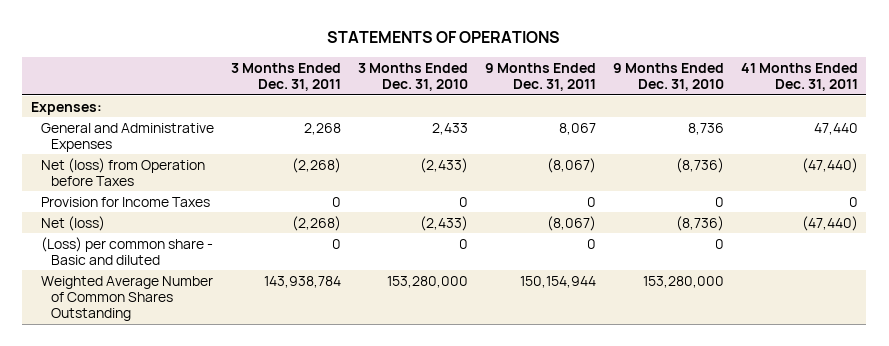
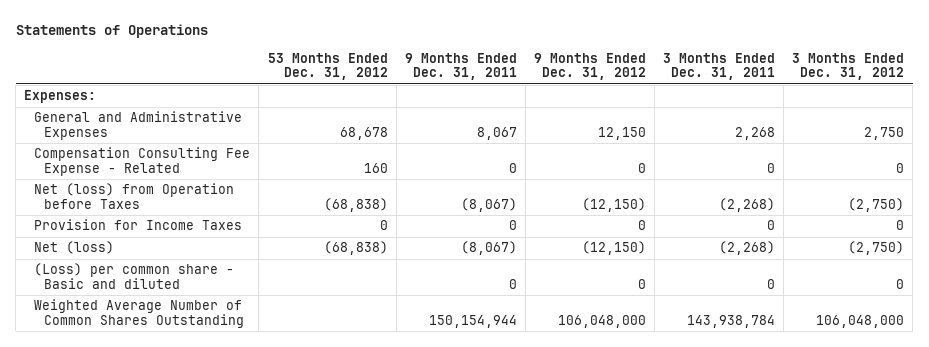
[327,31,561,44] STATEMENTS OF OPERATIONS -> [15,23,208,38] Statements of Operations
[357,62,468,92] 3 Months Ended Dec. 31, 2010 -> none
[612,62,724,92] 9 Months Ended Dec. 31, 2010 -> none
[740,62,858,92] 41 Months Ended Dec. 31, 2011 -> none
none -> [267,52,388,81] 53 Months Ended Dec. 31, 2012
none -> [533,52,646,81] 9 Months Ended Dec. 31, 2012
none -> [792,52,905,81] 3 Months Ended Dec. 31, 2012
none -> [34,147,251,176] Compensation Consulting Fee Expense - Related

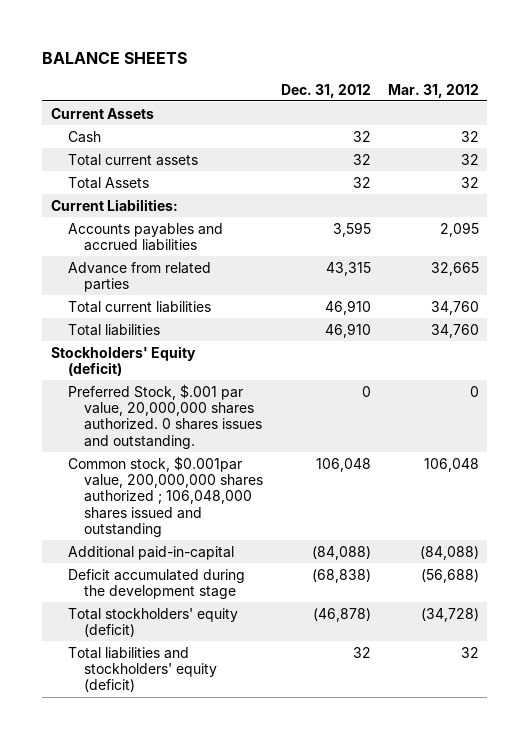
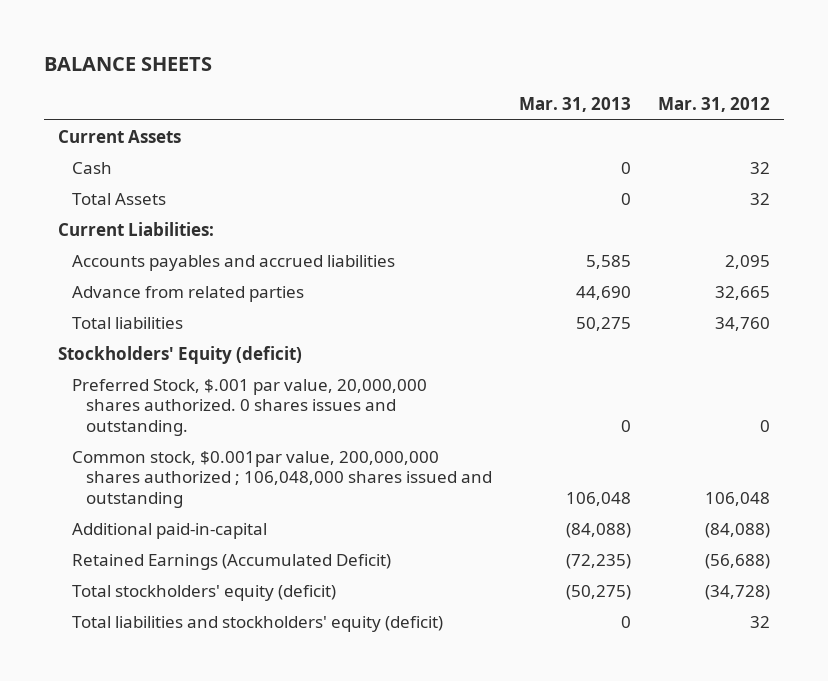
[280,83,371,98] Dec. 31, 2012 -> none
none -> [519,97,632,113] Mar. 31, 2013
[67,153,198,166] Total current assets -> none
[67,300,211,313] Total current liabilities -> none
[67,568,245,599] Deficit accumulated during the development stage -> [71,553,391,570] Retained Earnings (Accumulated Deficit)

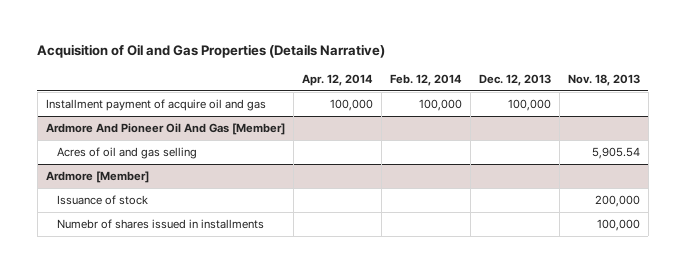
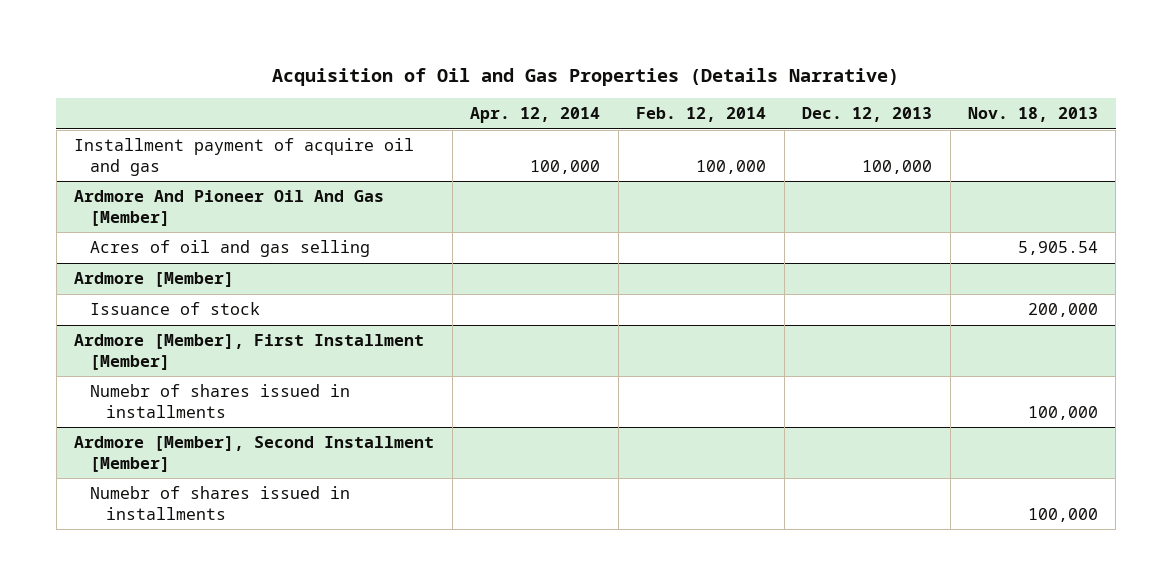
none -> [74,334,425,370] Ardmore [Member], First Installment [Member]
none -> [74,436,435,472] Ardmore [Member], Second Installment [Member]
none -> [90,486,351,520] Numebr of shares issued in installments

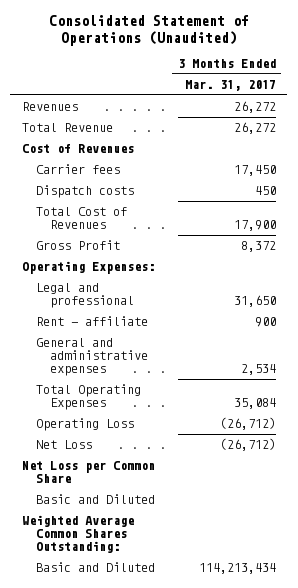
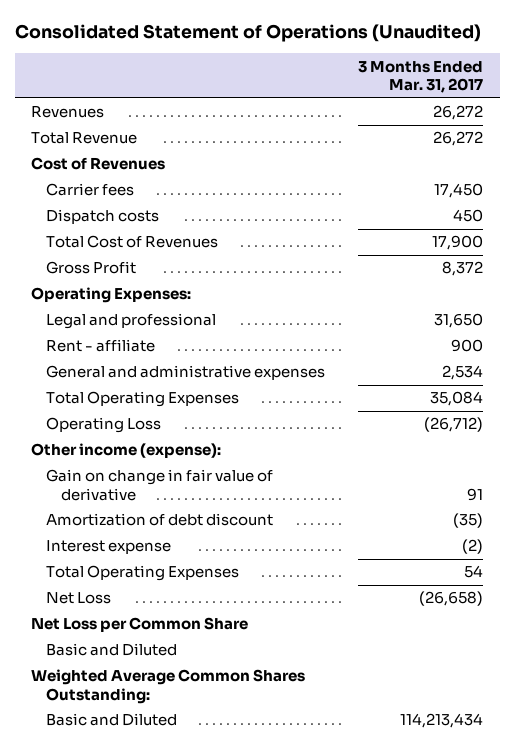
none -> [31,443,222,459] Other income (expense):
none -> [46,469,274,502] Gain on change in fair value of derivative
none -> [46,513,274,527] Amortization of debt discount
none -> [46,540,172,555] Interest expense
none -> [46,565,240,582] Total Operating Expenses
[219,438,276,452] (26,712) -> [419,591,484,607] (26,658)

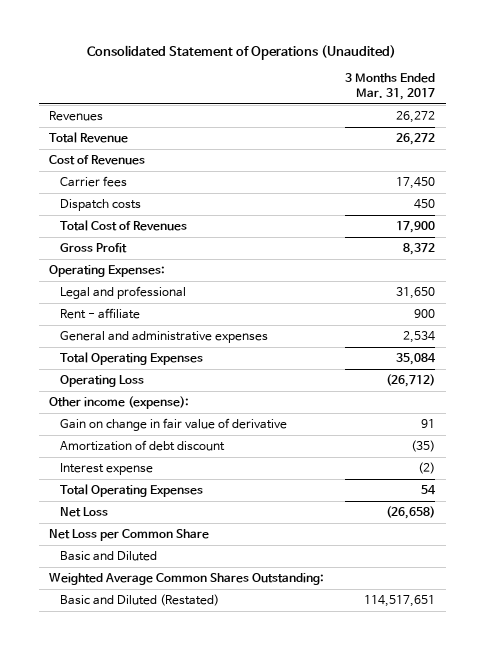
[46,713,178,727] Basic and Diluted -> [59,593,219,606] Basic and Diluted (Restated)
[400,713,484,729] 114,213,434 -> [364,594,436,607] 114,517,651

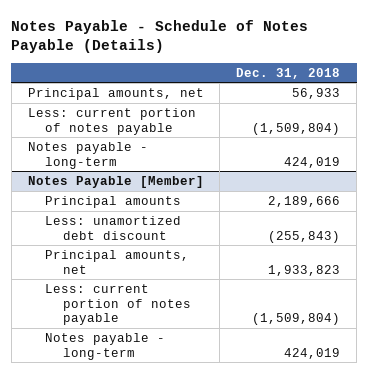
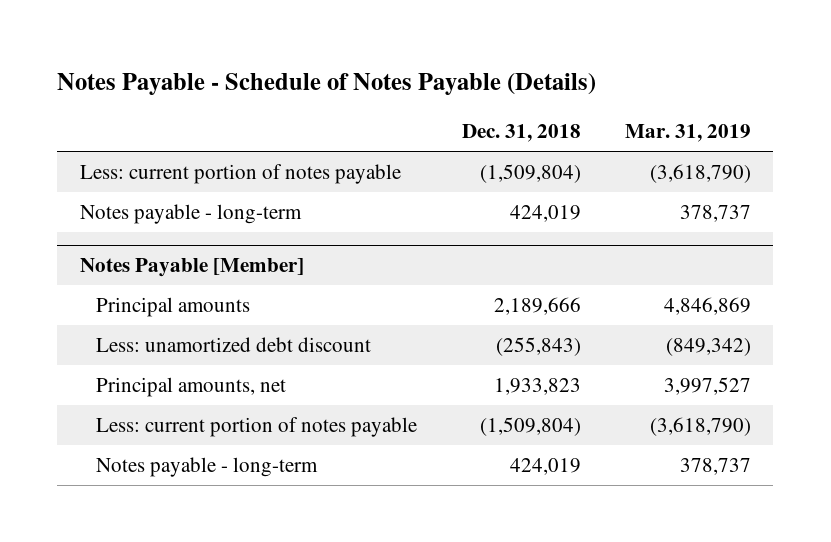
none -> [625,124,752,143] Mar. 31, 2019
[27,87,204,100] Principal amounts, net -> none

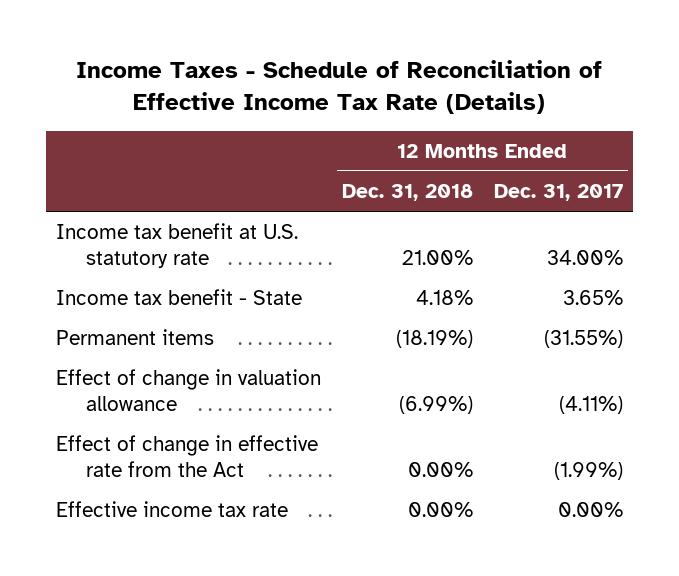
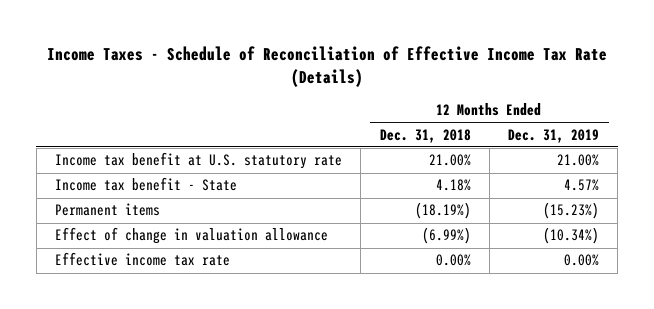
[493,184,623,202] Dec. 31, 2017 -> none
none -> [508,128,600,143] Dec. 31, 2019
[56,435,319,477] Effect of change in effective rate from the Act -> none

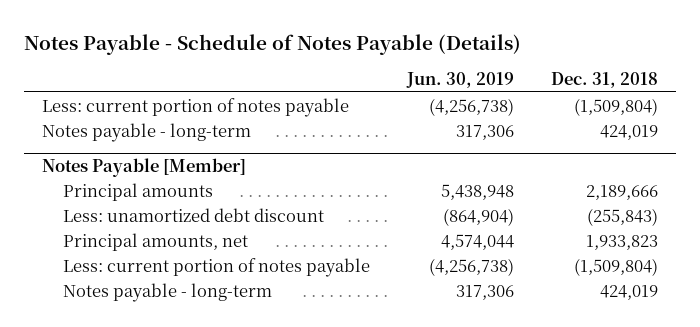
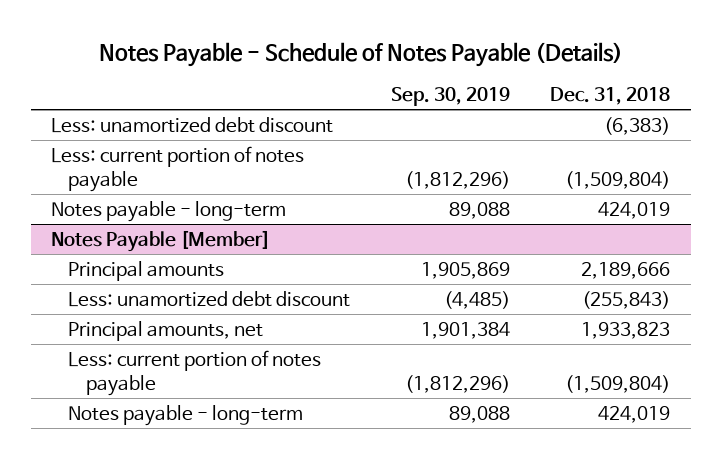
[405,72,514,89] Jun. 30, 2019 -> none
none -> [390,86,510,106] Sep. 30, 2019
none -> [51,116,334,133] Less: unamortized debt discount

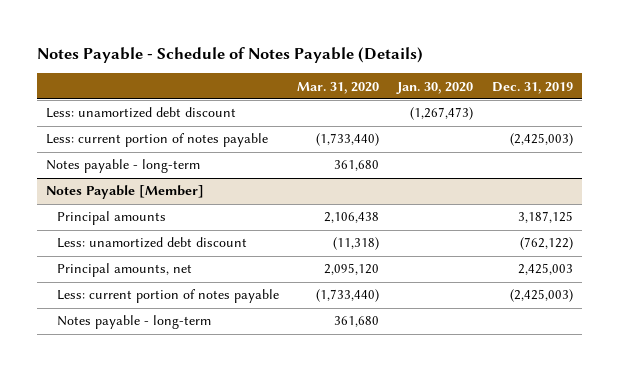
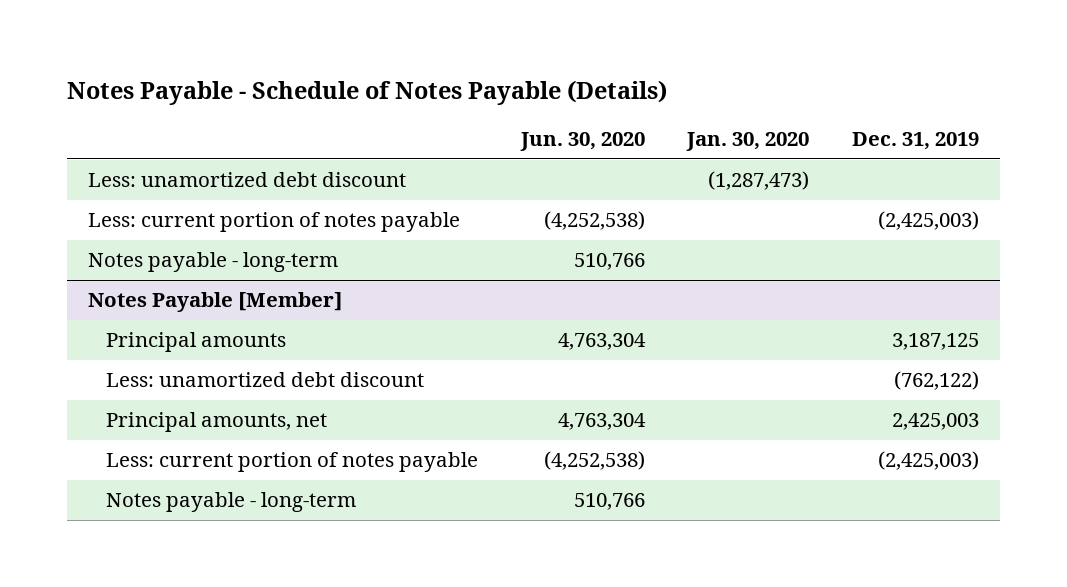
[297,81,380,94] Mar. 31, 2020 -> none
none -> [519,132,645,152] Jun. 30, 2020
[410,107,474,121] (1,267,473) -> [708,171,810,191] (1,287,473)

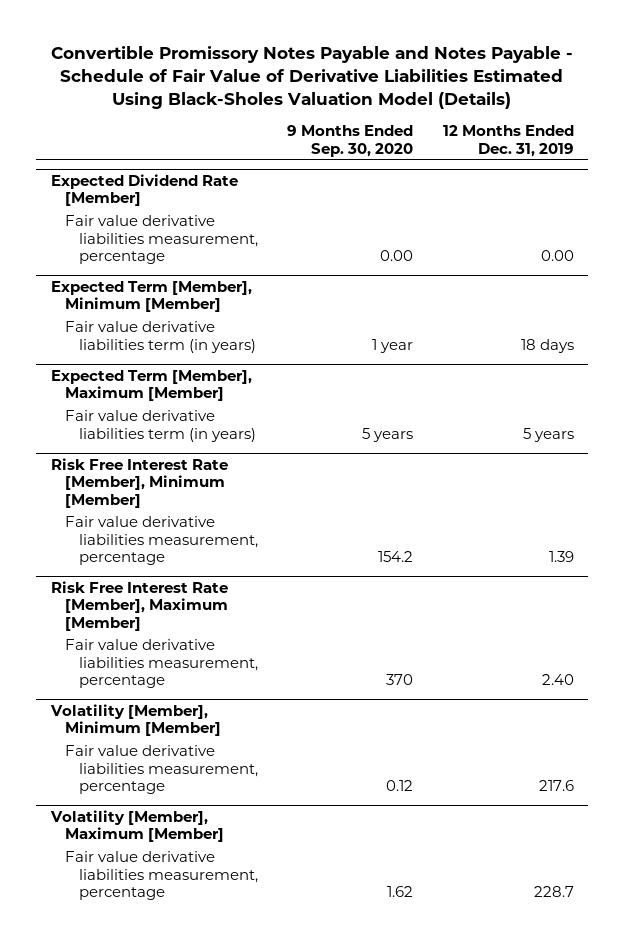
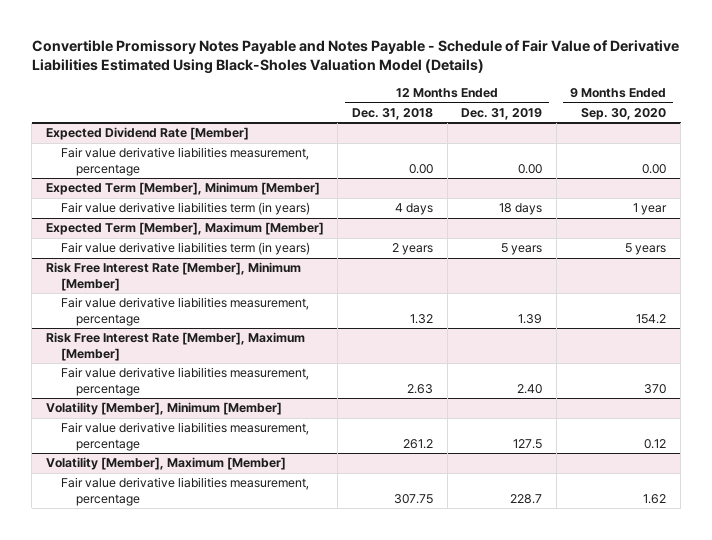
none -> [351,107,433,120] Dec. 31, 2018
[538,780,574,792] 217.6 -> [513,438,543,449] 127.5

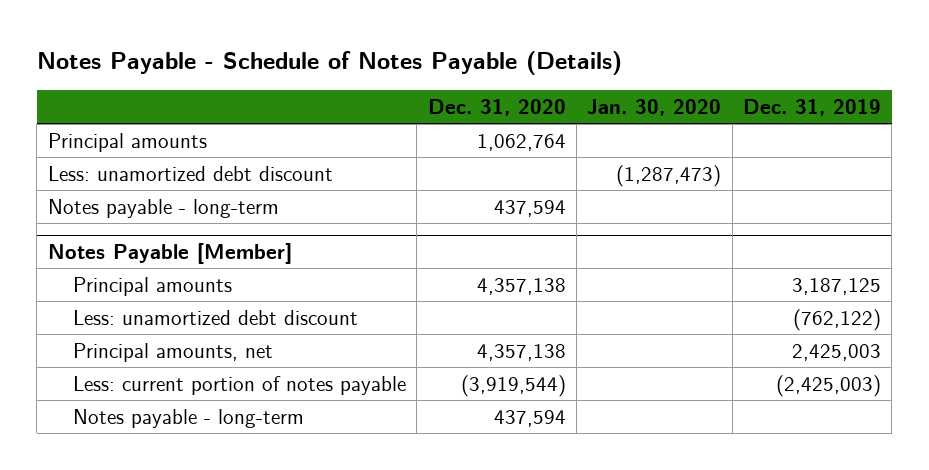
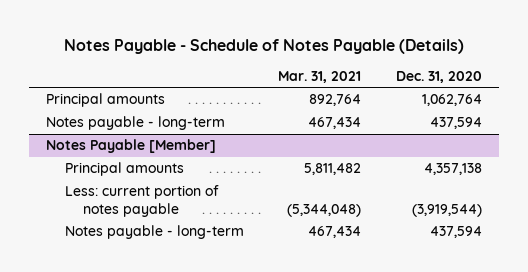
[587,98,722,116] Jan. 30, 2020 -> none
[743,98,882,116] Dec. 31, 2019 -> none
none -> [278,70,362,83] Mar. 31, 2021
[47,165,333,181] Less: unamortized debt discount -> none
[72,309,358,325] Less: unamortized debt discount -> none
[72,342,273,362] Principal amounts, net -> none

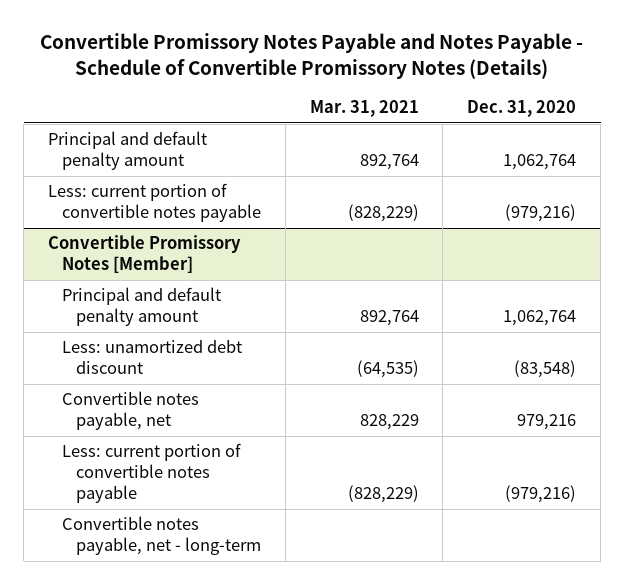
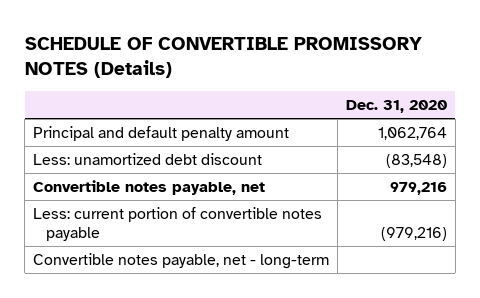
[40,33,584,80] Convertible Promissory Notes Payable and Notes Payable - Schedule of Convertible Promissory Notes (Details) -> [24,36,422,78] SCHEDULE OF CONVERTIBLE PROMISSORY NOTES (Details)
[309,100,419,118] Mar. 31, 2021 -> none
[48,183,261,223] Less: current portion of convertible notes payable -> none
[48,235,242,274] Convertible Promissory Notes [Member] -> none
[61,287,221,327] Principal and default penalty amount -> none

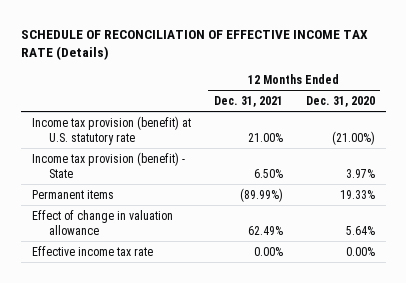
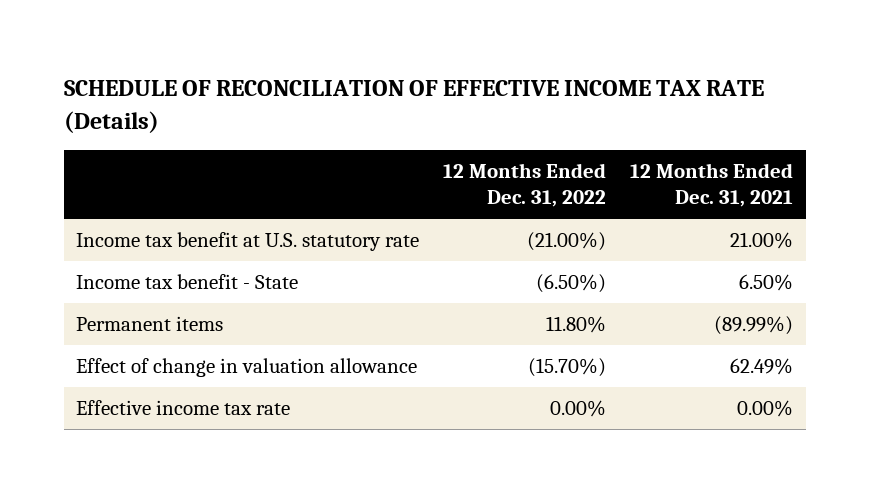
[305,95,375,107] Dec. 31, 2020 -> none
none -> [443,162,607,208] 12 Months Ended Dec. 31, 2022
[31,115,191,145] Income tax provision (benefit) at U.S. statutory rate -> [75,231,419,251] Income tax benefit at U.S. statutory rate
[31,151,185,178] Income tax provision (benefit) - State -> [75,273,298,289] Income tax benefit - State

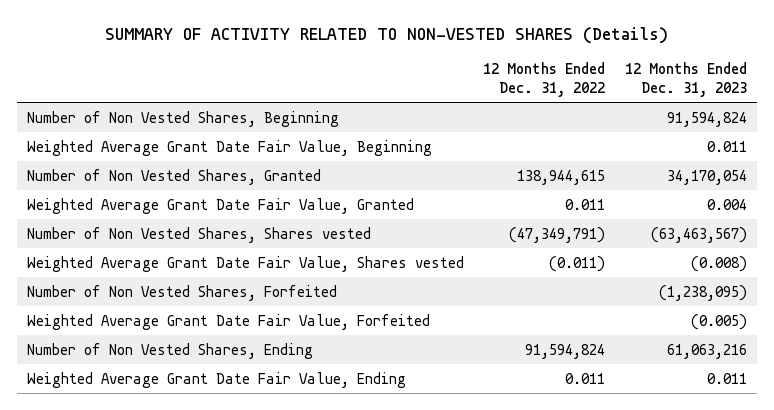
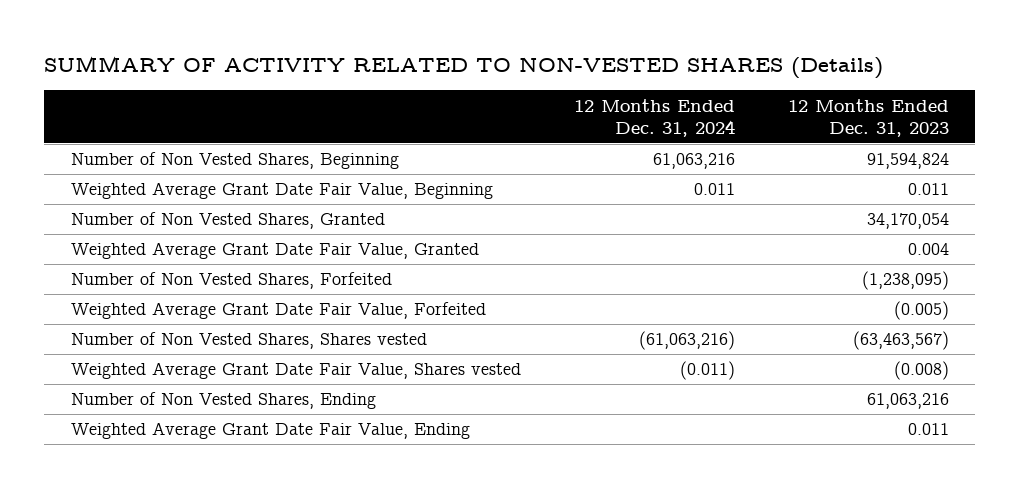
[483,62,606,97] 12 Months Ended Dec. 31, 2022 -> none
none -> [573,98,735,138] 12 Months Ended Dec. 31, 2024
[26,226,371,243] Number of Non Vested Shares, Shares vested -> [70,332,427,350] Number of Non Vested Shares, Shares vested
[26,255,464,272] Weighted Average Grant Date Fair Value, Shares vested -> [70,362,521,380] Weighted Average Grant Date Fair Value, Shares vested

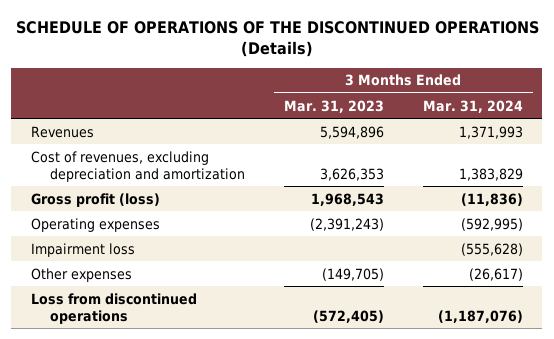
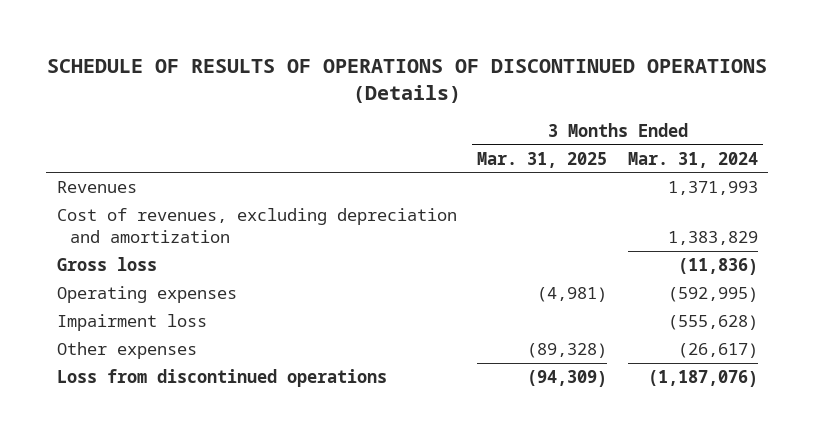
[15,20,539,57] SCHEDULE OF OPERATIONS OF THE DISCONTINUED OPERATIONS (Details) -> [47,58,768,103] SCHEDULE OF RESULTS OF OPERATIONS OF DISCONTINUED OPERATIONS (Details)
[283,99,384,113] Mar. 31, 2023 -> none
none -> [477,151,608,168] Mar. 31, 2025
[30,192,160,207] Gross profit (loss) -> [56,257,157,272] Gross loss

